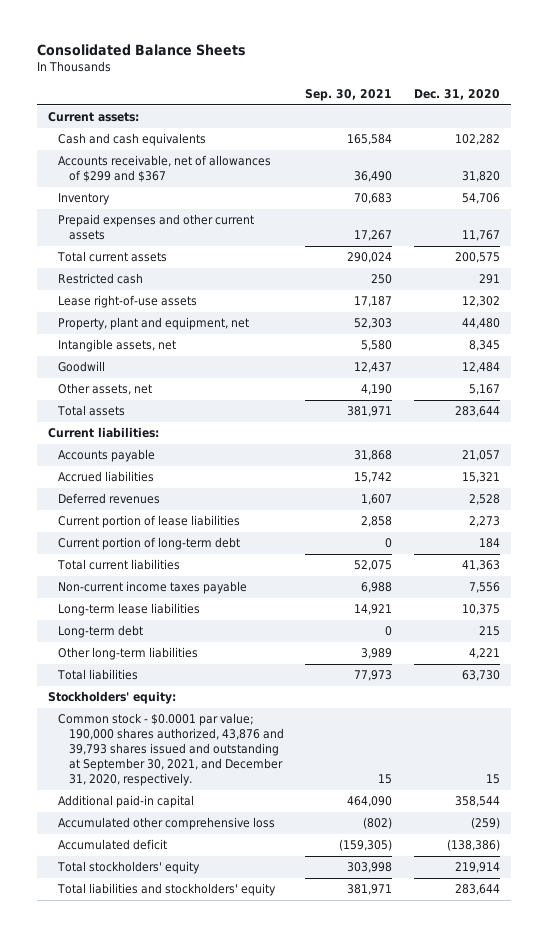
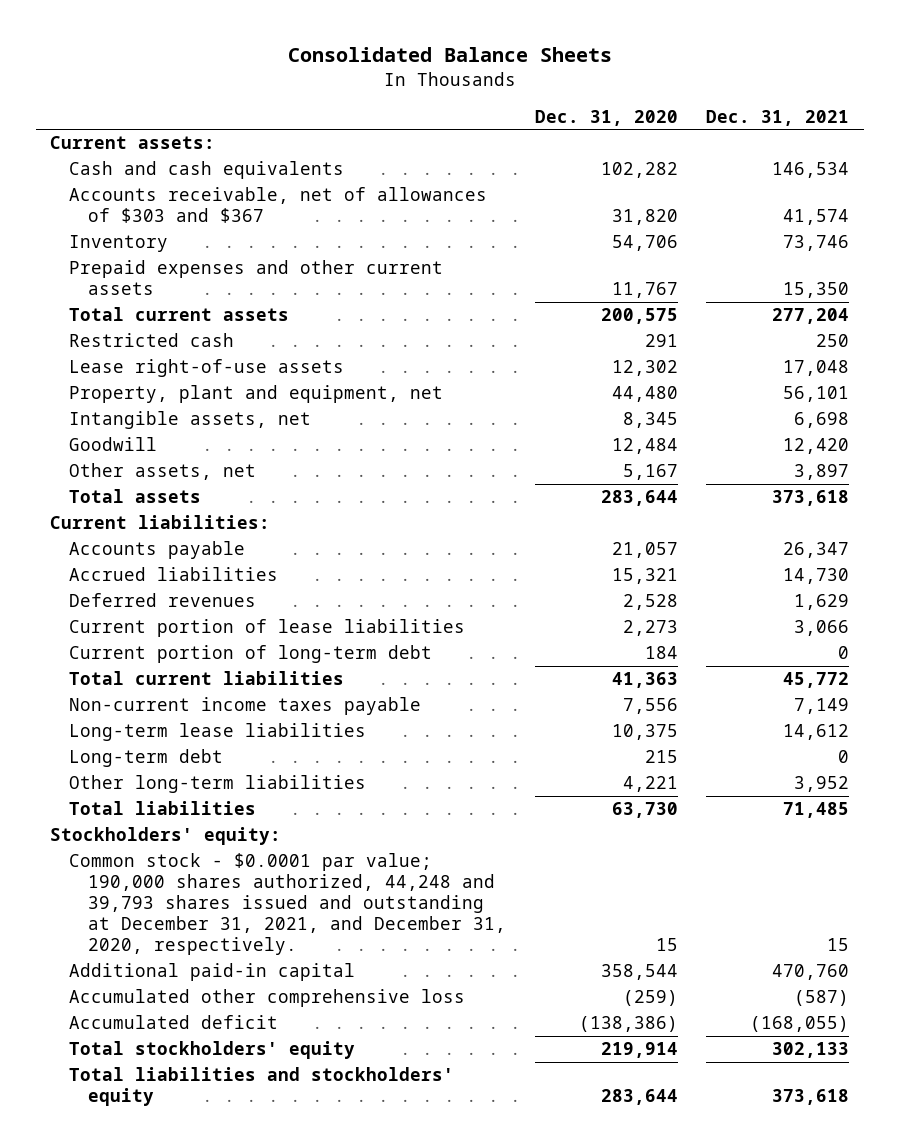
[305,89,393,102] Sep. 30, 2021 -> none
none -> [706,109,850,126] Dec. 31, 2021
[58,155,272,183] Accounts receivable, net of allowances of $299 and $367 -> [69,187,488,224] Accounts receivable, net of allowances of $303 and $367
[58,713,284,787] Common stock - $0.0001 par value; 190,000 shares authorized, 43,876 and 39,793 shares issued and outstanding at September 30, 2021, and December 31, 2020, respectively. -> [69,853,507,956] Common stock - $0.0001 par value; 190,000 shares authorized, 44,248 and 39,793 shares issued and outstanding at December 31, 2021, and December 31, 2020, respectively.

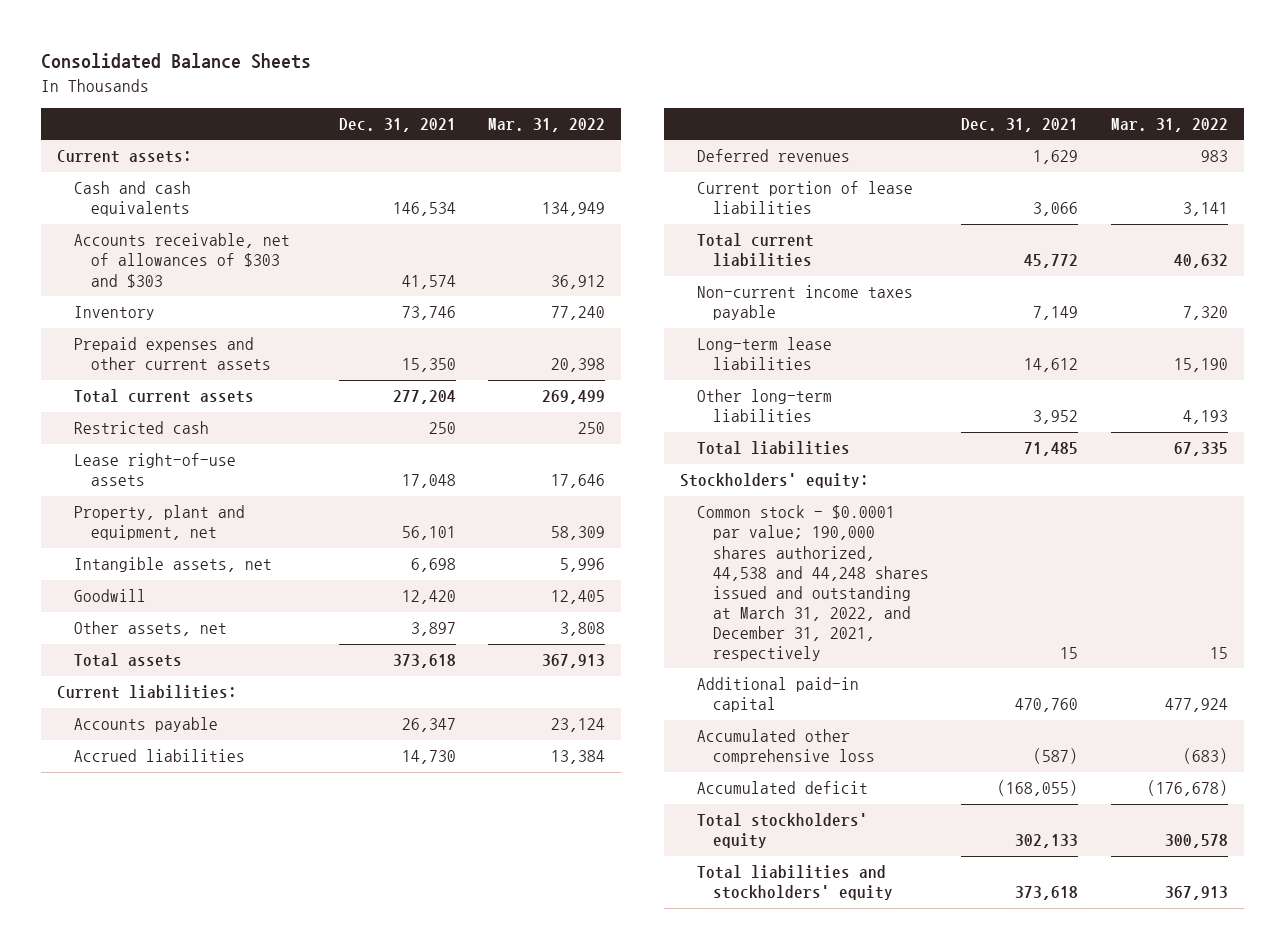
[534,109,678,126] Dec. 31, 2020 -> none
none -> [487,117,605,132] Mar. 31, 2022
[69,187,488,224] Accounts receivable, net of allowances of $303 and $367 -> [73,233,290,288] Accounts receivable, net of allowances of $303 and $303
[69,645,433,664] Current portion of long-term debt -> none
[69,749,224,768] Long-term debt -> none
[69,853,507,956] Common stock - $0.0001 par value; 190,000 shares authorized, 44,248 and 39,793 shares issued and outstanding at December 31, 2021, and December 31, 2020, respectively. -> [696,505,930,661] Common stock - $0.0001 par value; 190,000 shares authorized, 44,538 and 44,248 shares issued and outstanding at March 31, 2022, and December 31, 2021, respectively

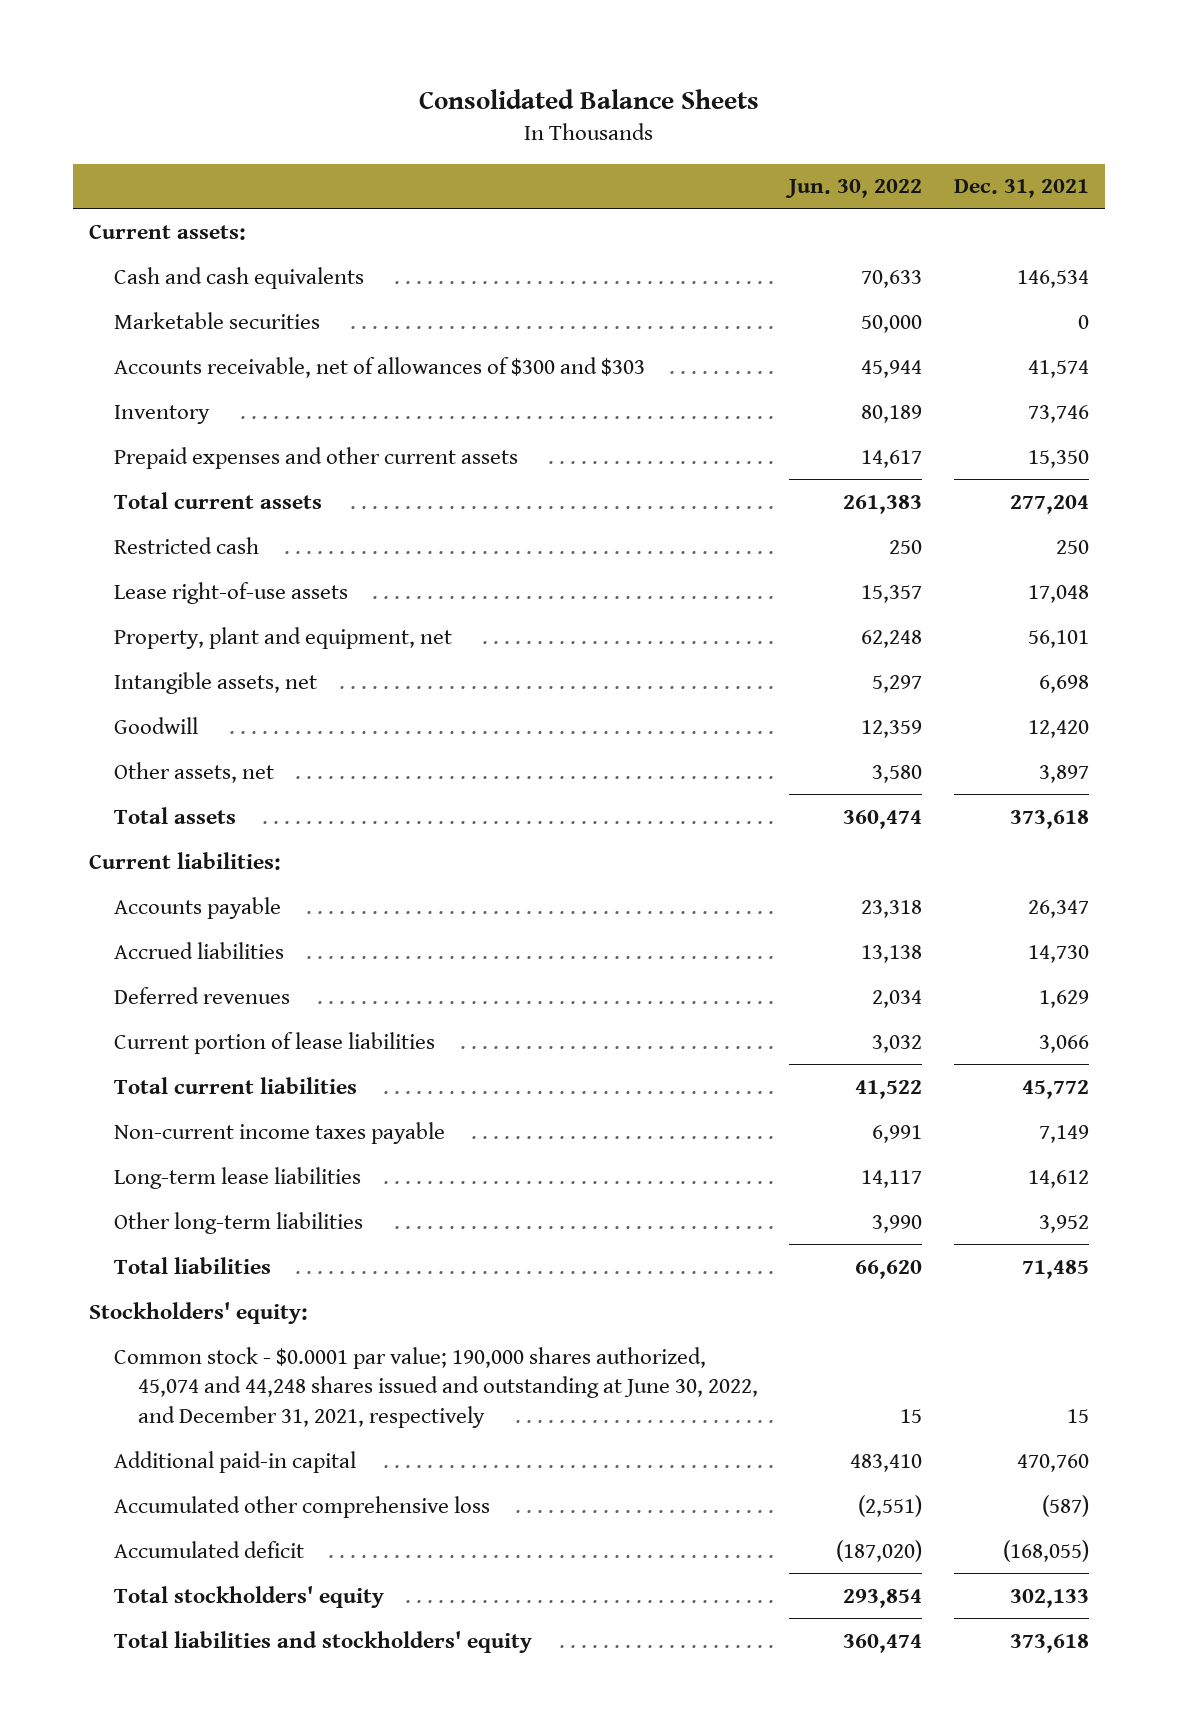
[487,117,605,132] Mar. 31, 2022 -> none
none -> [785,179,923,199] Jun. 30, 2022
none -> [113,311,320,329] Marketable securities
[73,233,290,288] Accounts receivable, net of allowances of $303 and $303 -> [113,356,645,378] Accounts receivable, net of allowances of $300 and $303
[696,505,930,661] Common stock - $0.0001 par value; 190,000 shares authorized, 44,538 and 44,248 shares issued and outstanding at March 31, 2022, and December 31, 2021, respectively -> [113,1346,759,1429] Common stock - $0.0001 par value; 190,000 shares authorized, 45,074 and 44,248 shares issued and outstanding at June 30, 2022, and December 31, 2021, respectively

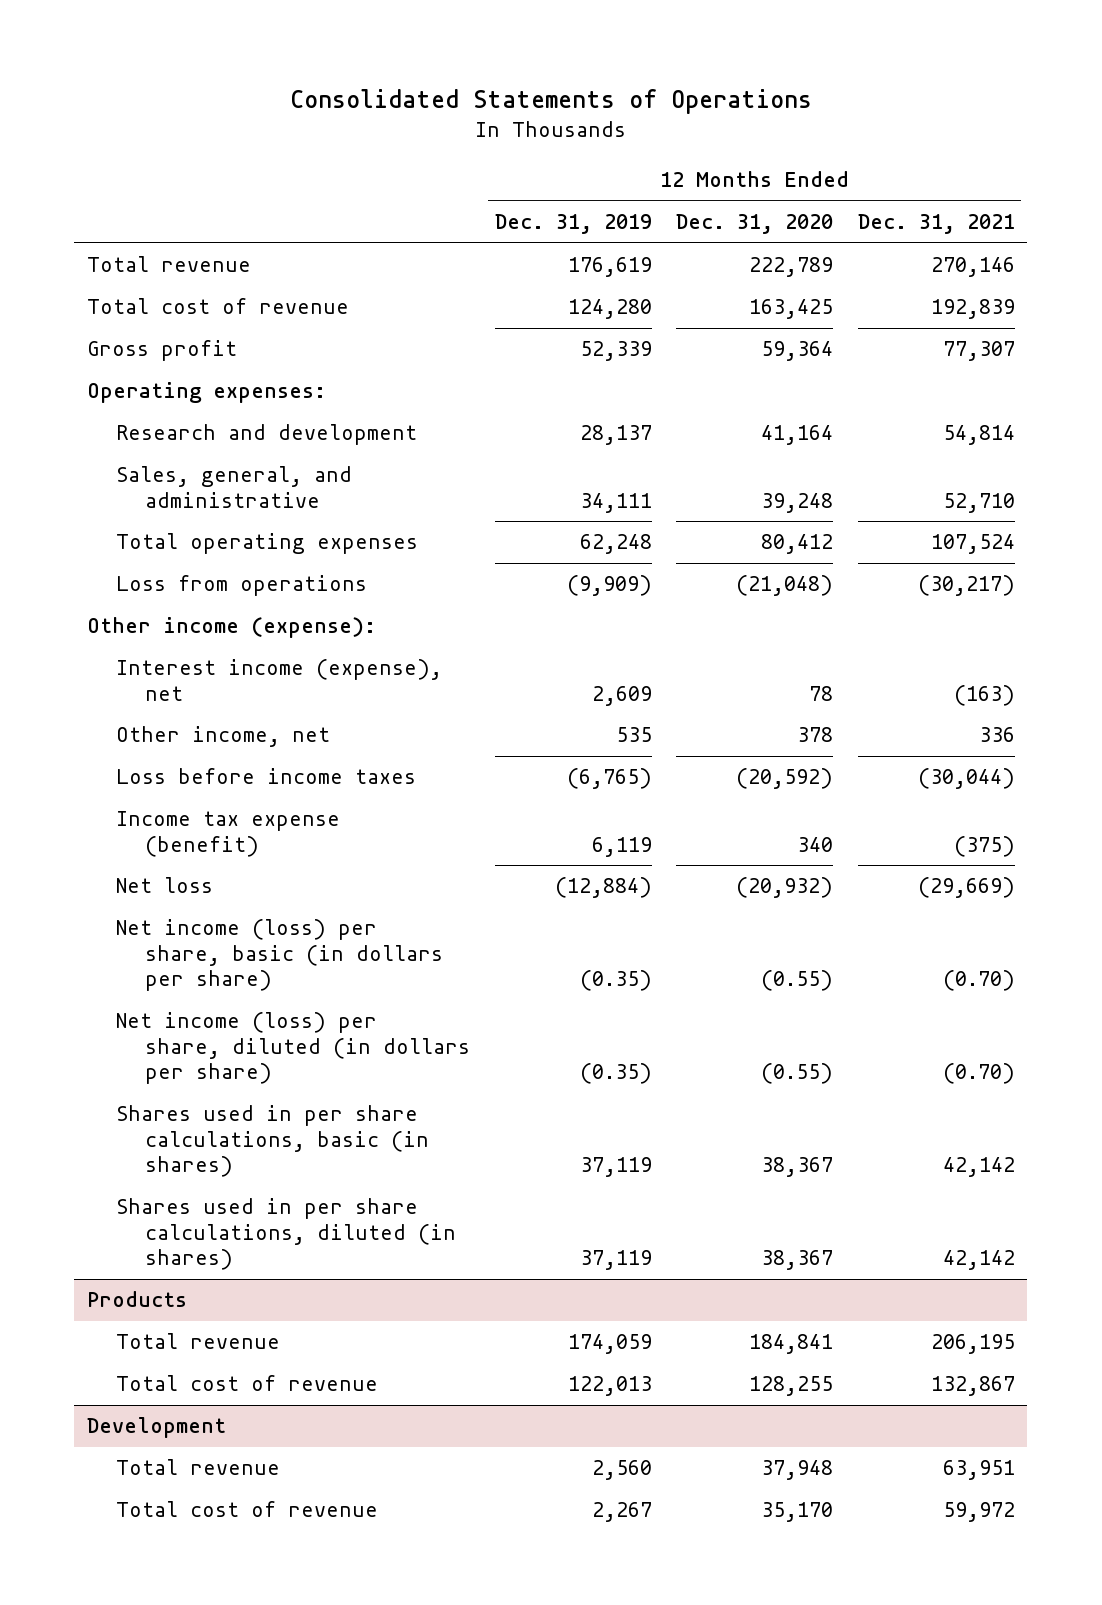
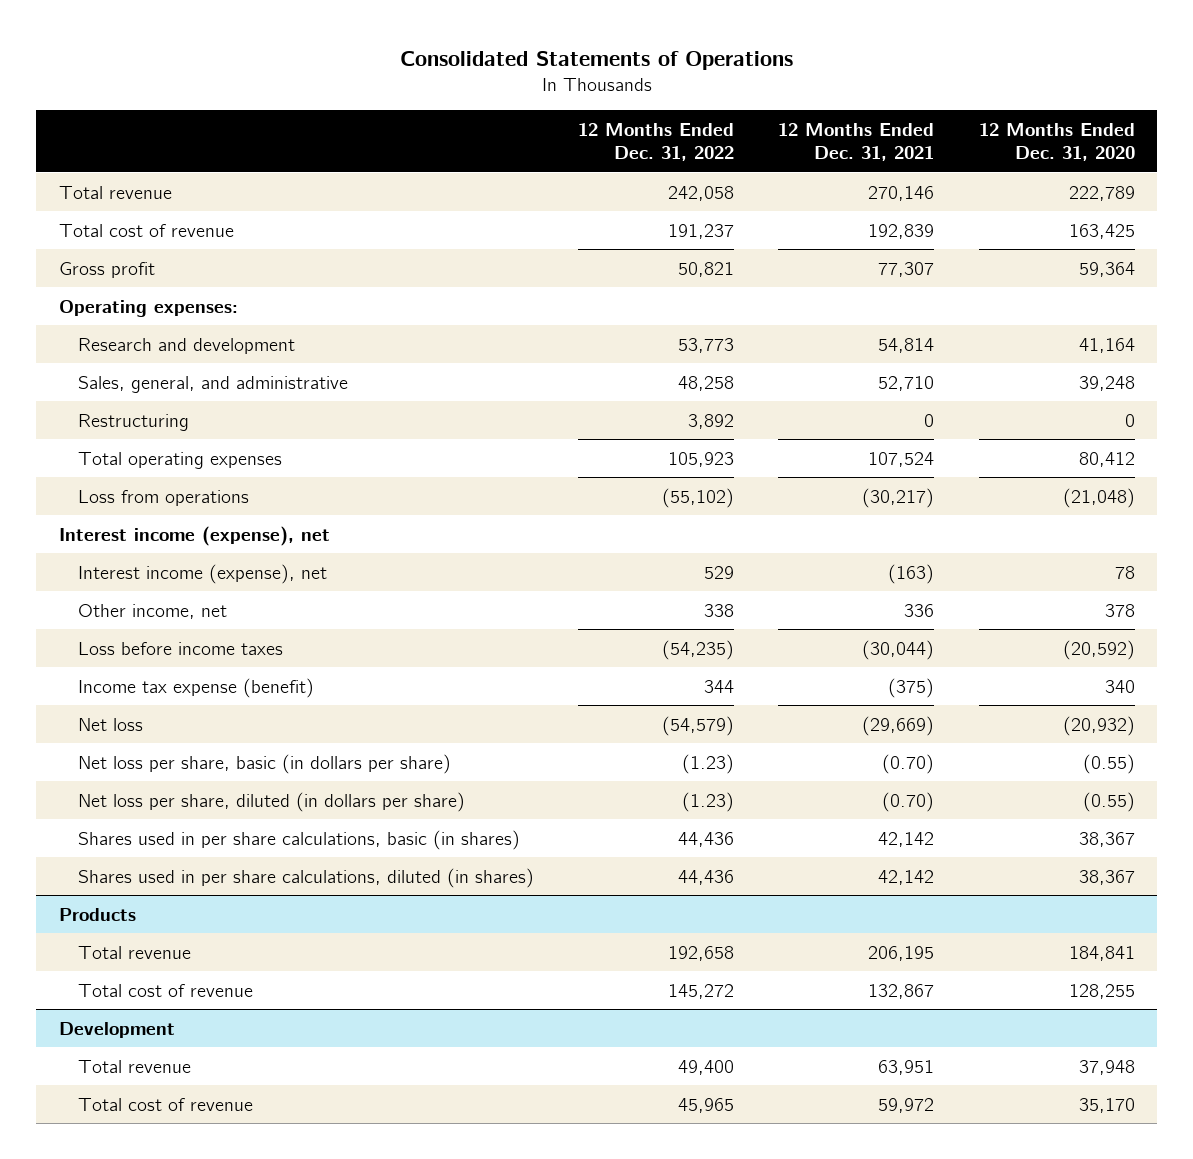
[494,213,652,234] Dec. 31, 2019 -> none
none -> [578,122,735,161] 12 Months Ended Dec. 31, 2022
none -> [78,413,190,431] Restructuring
[86,617,376,639] Other income (expense): -> [58,525,330,546] Interest income (expense), net
[115,919,443,992] Net income (loss) per share, basic (in dollars per share) -> [78,753,452,774] Net loss per share, basic (in dollars per share)
[115,1012,470,1085] Net income (loss) per share, diluted (in dollars per share) -> [78,791,466,812] Net loss per share, diluted (in dollars per share)

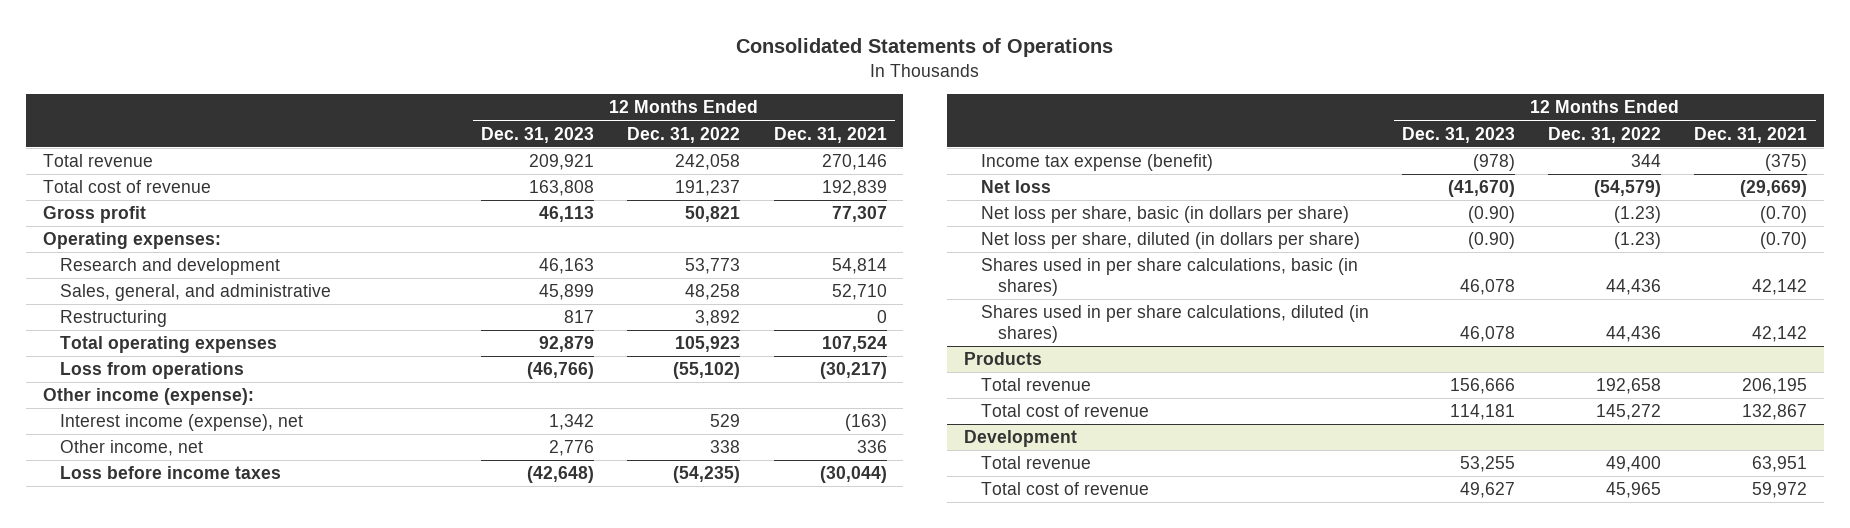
[978,122,1135,161] 12 Months Ended Dec. 31, 2020 -> none
none -> [481,126,595,143] Dec. 31, 2023
[58,525,330,546] Interest income (expense), net -> [42,388,254,406] Other income (expense):

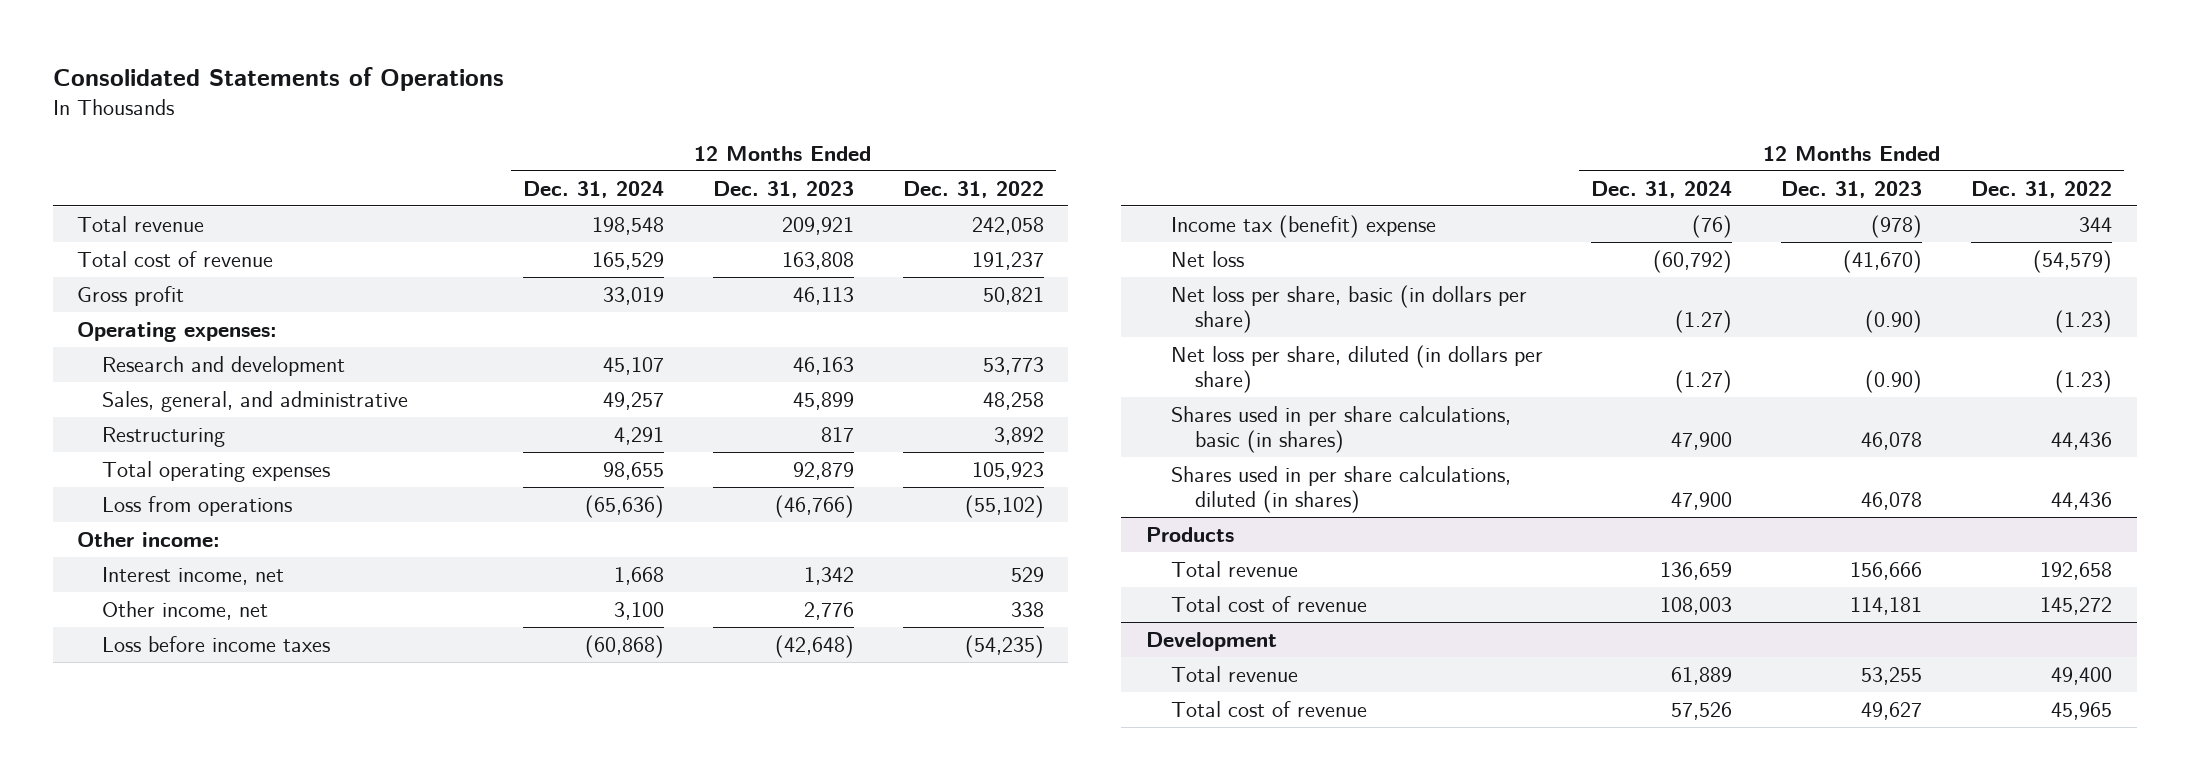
[773,126,887,143] Dec. 31, 2021 -> none
none -> [522,180,664,198] Dec. 31, 2024
[42,388,254,406] Other income (expense): -> [77,531,221,547] Other income:
[59,414,303,432] Interest income (expense), net -> [102,566,285,585] Interest income, net
[980,154,1213,172] Income tax expense (benefit) -> [1170,214,1436,238] Income tax (benefit) expense

